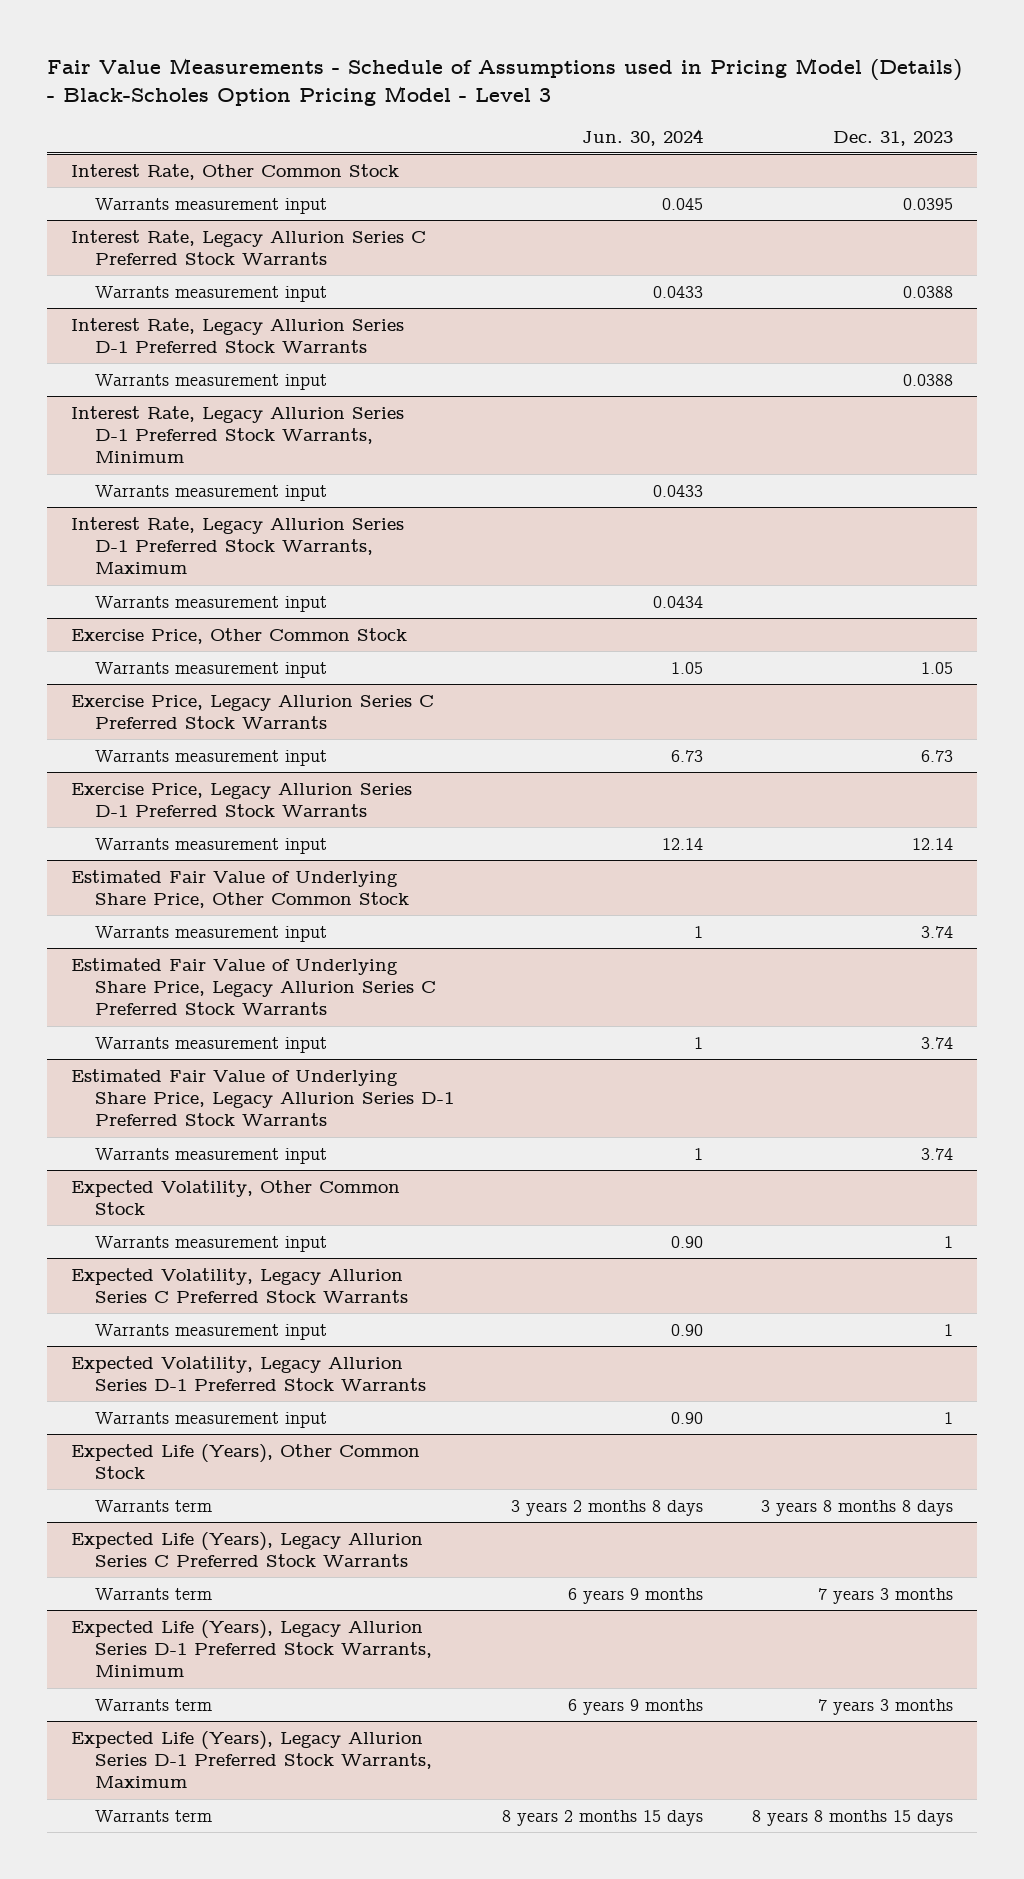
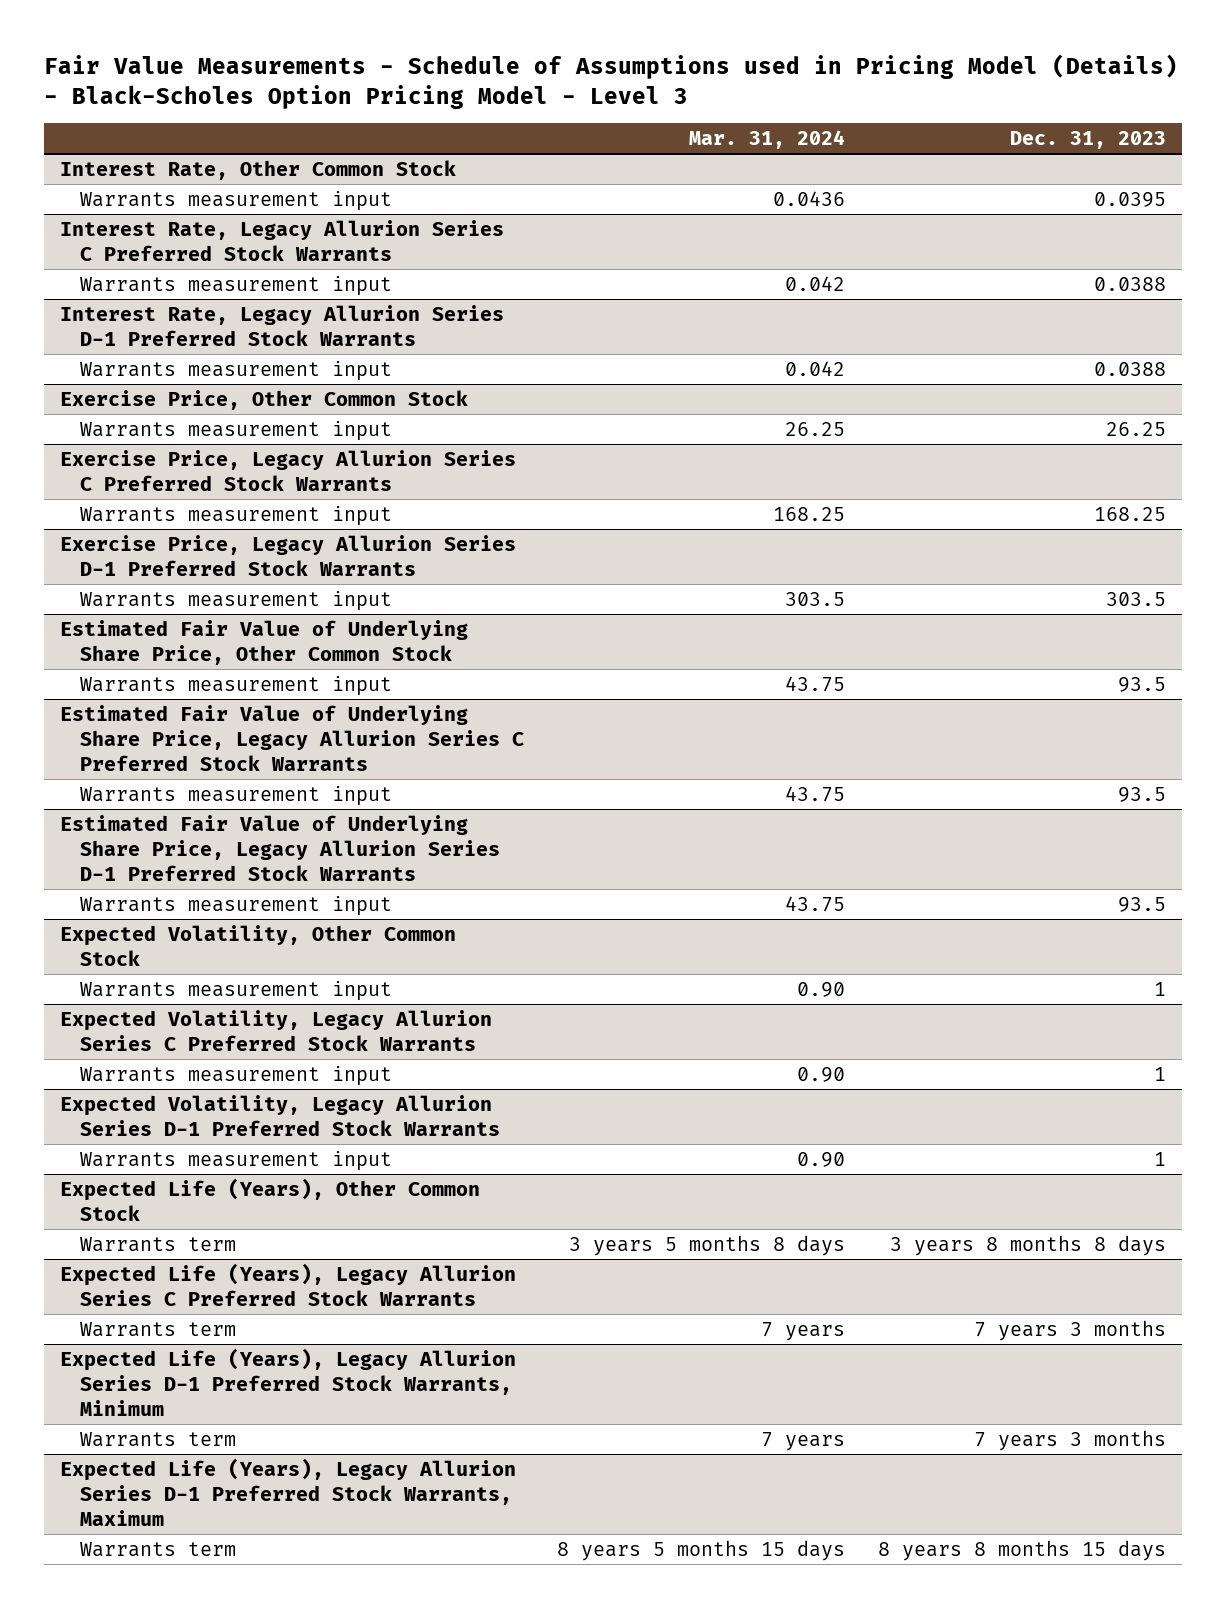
[582,128,704,146] Jun. 30, 2024 -> none
none -> [689,129,846,149] Mar. 31, 2024
[70,405,404,464] Interest Rate, Legacy Allurion Series D-1 Preferred Stock Warrants, Minimum -> none
[95,484,328,501] Warrants measurement input -> none
[70,516,404,575] Interest Rate, Legacy Allurion Series D-1 Preferred Stock Warrants, Maximum -> none
[95,595,328,612] Warrants measurement input -> none
[920,661,953,674] 1.05 -> [1105,421,1166,436] 26.25
[920,749,953,762] 6.73 -> [1093,506,1166,521] 168.25
[911,837,953,850] 12.14 -> [1105,591,1166,606] 303.5
[920,925,953,938] 3.74 -> [1117,676,1166,692] 93.5
[920,1036,953,1049] 3.74 -> [1117,786,1166,802] 93.5
[920,1147,953,1160] 3.74 -> [1117,896,1166,912] 93.5

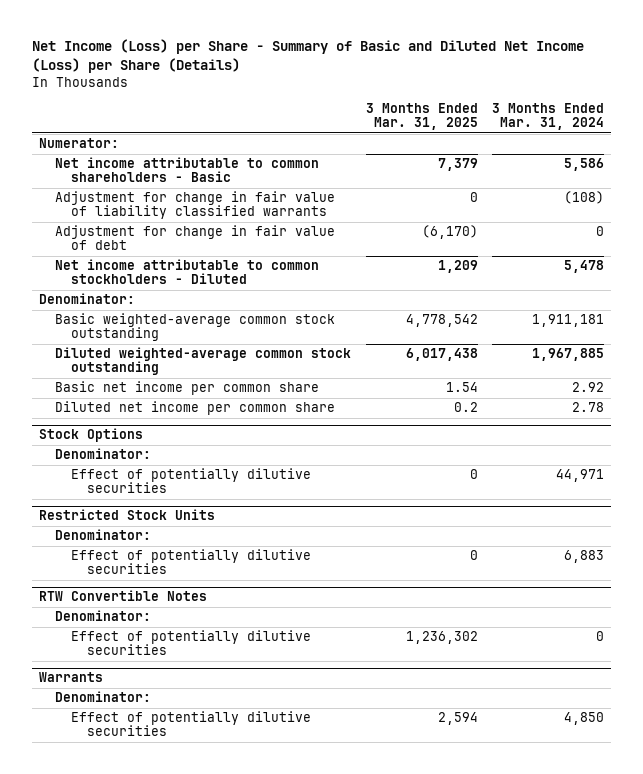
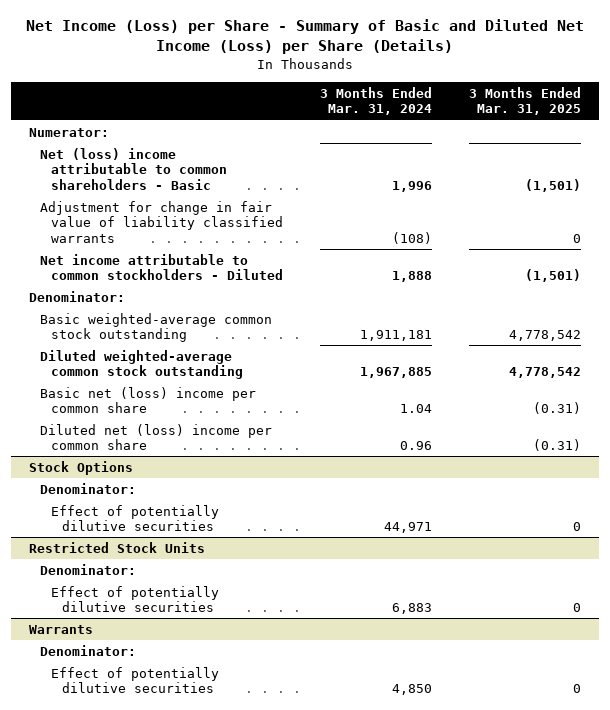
[55,157,320,183] Net income attributable to common shareholders - Basic -> [40,147,227,190] Net (loss) income attributable to common shareholders - Basic
[437,158,478,172] 7,379 -> [524,178,581,192] (1,501)
[563,158,604,172] 5,586 -> [391,180,432,192] 1,996
[55,225,336,251] Adjustment for change in fair value of debt -> none
[437,260,478,274] 1,209 -> [524,269,581,283] (1,501)
[563,260,604,274] 5,478 -> [391,271,432,283] 1,888
[405,348,478,362] 6,017,438 -> [508,367,581,379] 4,778,542
[55,381,320,396] Basic net income per common share -> [40,386,257,414] Basic net (loss) income per common share
[445,382,478,393] 1.54 -> [532,402,581,415] (0.31)
[571,382,604,393] 2.92 -> [399,404,432,414] 1.04
[55,401,336,416] Diluted net income per common share -> [40,423,273,451] Diluted net (loss) income per common share
[453,402,478,413] 0.2 -> [532,439,581,452] (0.31)
[571,402,604,413] 2.78 -> [399,441,432,451] 0.96
[39,590,208,602] RTW Convertible Notes -> none
[55,610,152,622] Denominator: -> none
[71,630,312,656] Effect of potentially dilutive securities -> none
[437,712,478,726] 2,594 -> [572,684,581,694] 0

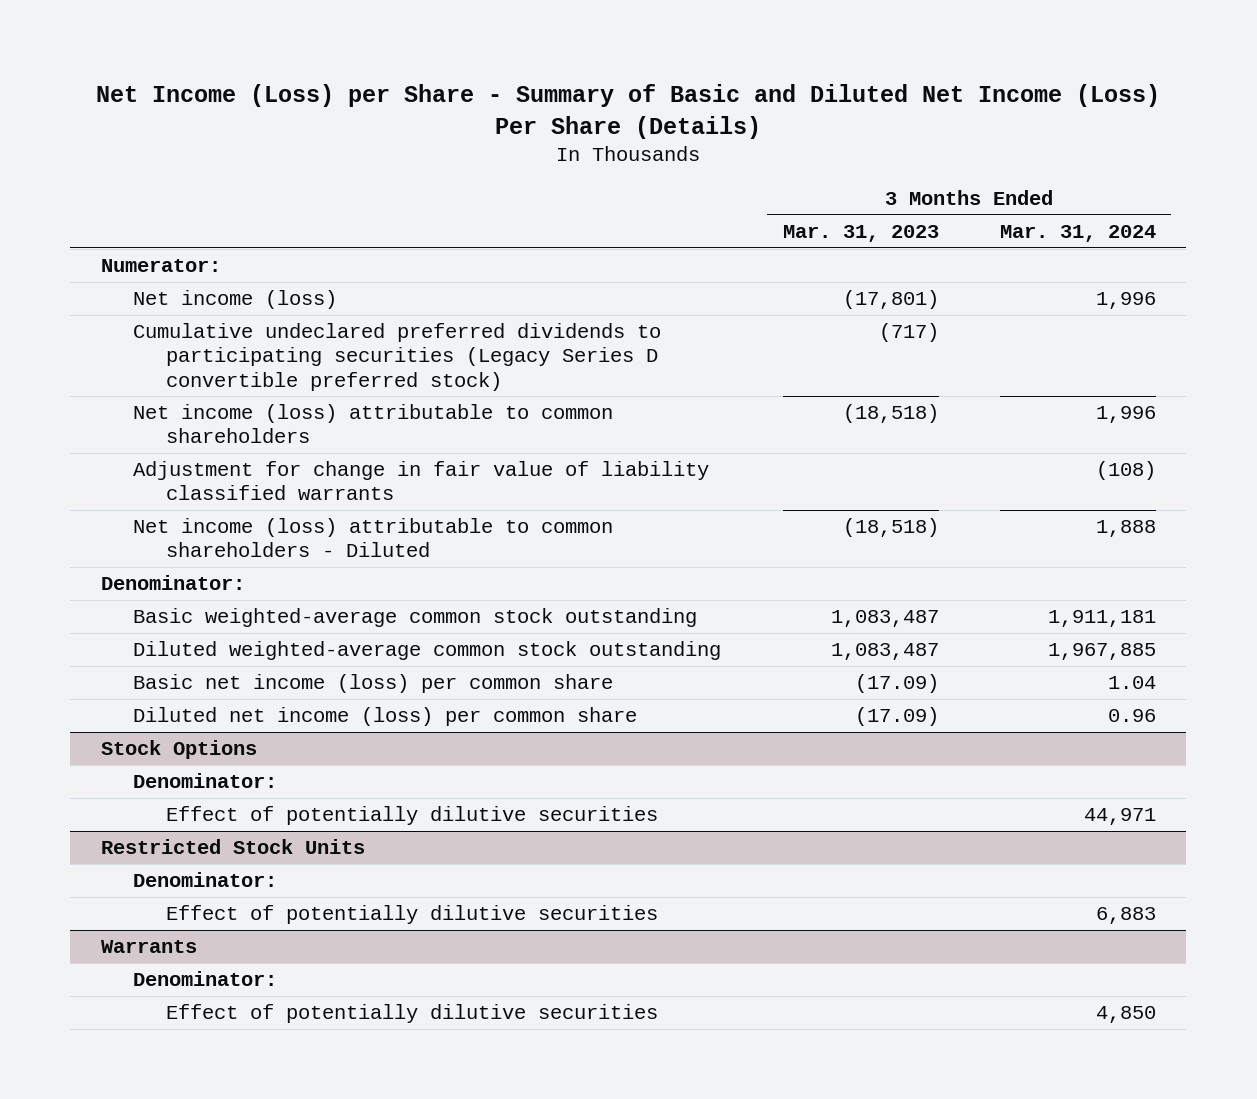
[25,19,584,55] Net Income (Loss) per Share - Summary of Basic and Diluted Net Income (Loss) per Share (Details) -> [96,83,1161,139] Net Income (Loss) per Share - Summary of Basic and Diluted Net Income (Loss) Per Share (Details)
[468,86,581,116] 3 Months Ended Mar. 31, 2025 -> none
none -> [782,225,939,243] Mar. 31, 2023
none -> [133,290,338,310] Net income (loss)
none -> [133,323,662,391] Cumulative undeclared preferred dividends to participating securities (Legacy Series D convertible preferred stock)
[40,147,227,190] Net (loss) income attributable to common shareholders - Basic -> [133,404,614,444] Net income (loss) attributable to common shareholders
[40,253,283,281] Net income attributable to common stockholders - Diluted -> [133,518,614,558] Net income (loss) attributable to common shareholders - Diluted
[40,386,257,414] Basic net (loss) income per common share -> [133,674,614,694] Basic net income (loss) per common share
[40,423,273,451] Diluted net (loss) income per common share -> [133,707,638,727] Diluted net income (loss) per common share

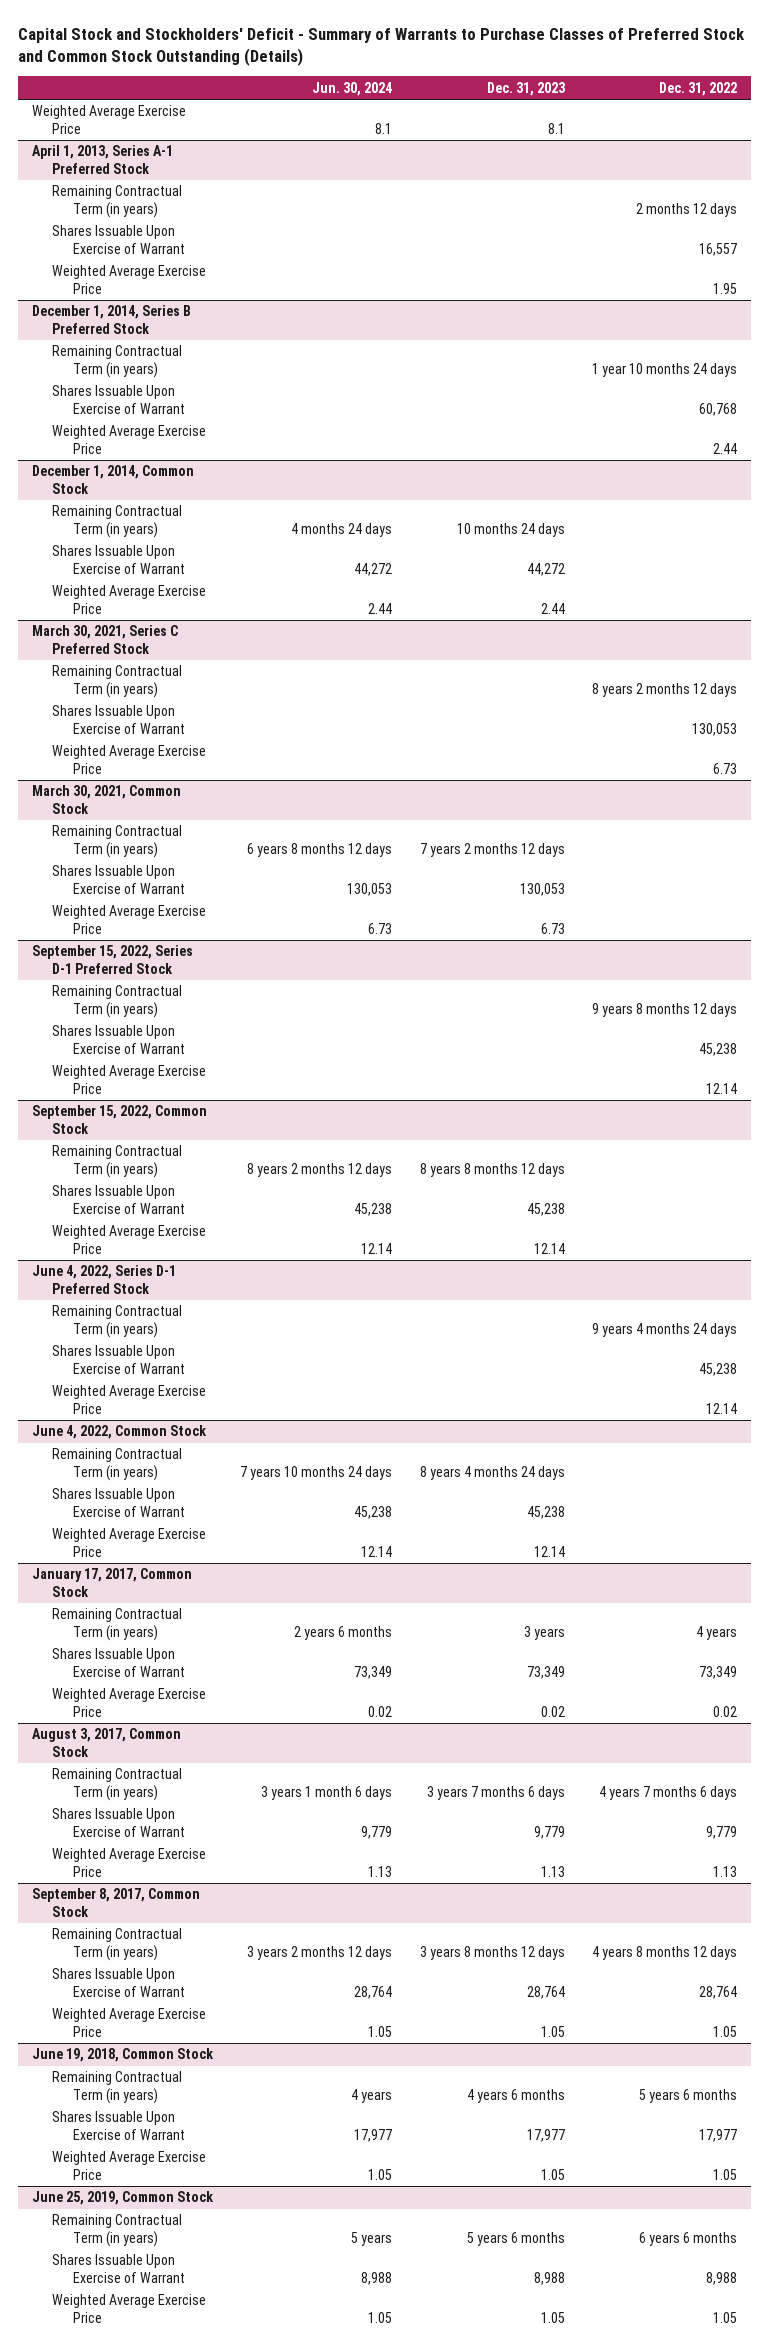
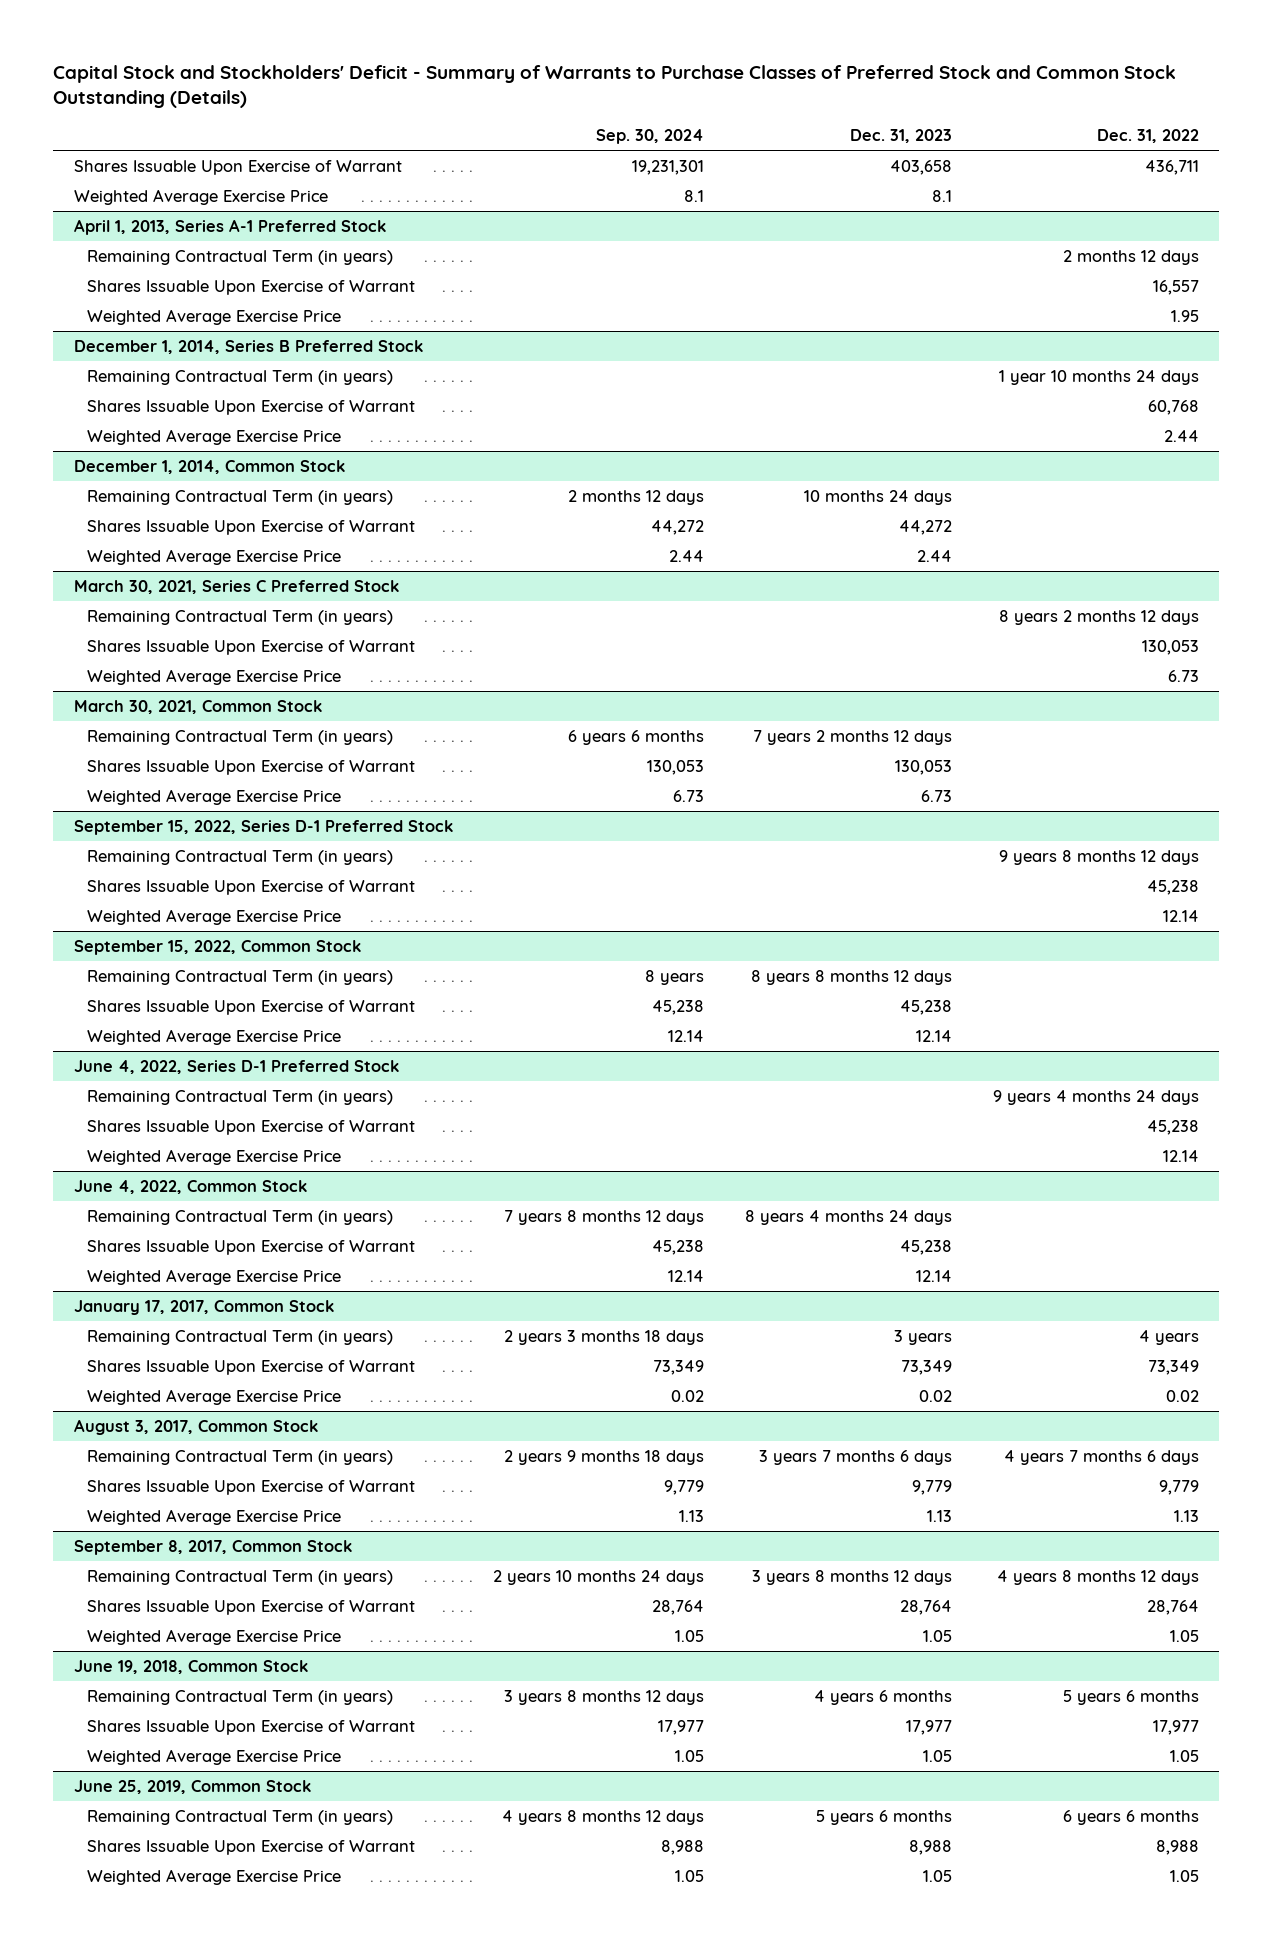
[312,81,393,96] Jun. 30, 2024 -> none
none -> [596,129,705,145] Sep. 30, 2024
none -> [73,159,402,175] Shares Issuable Upon Exercise of Warrant

